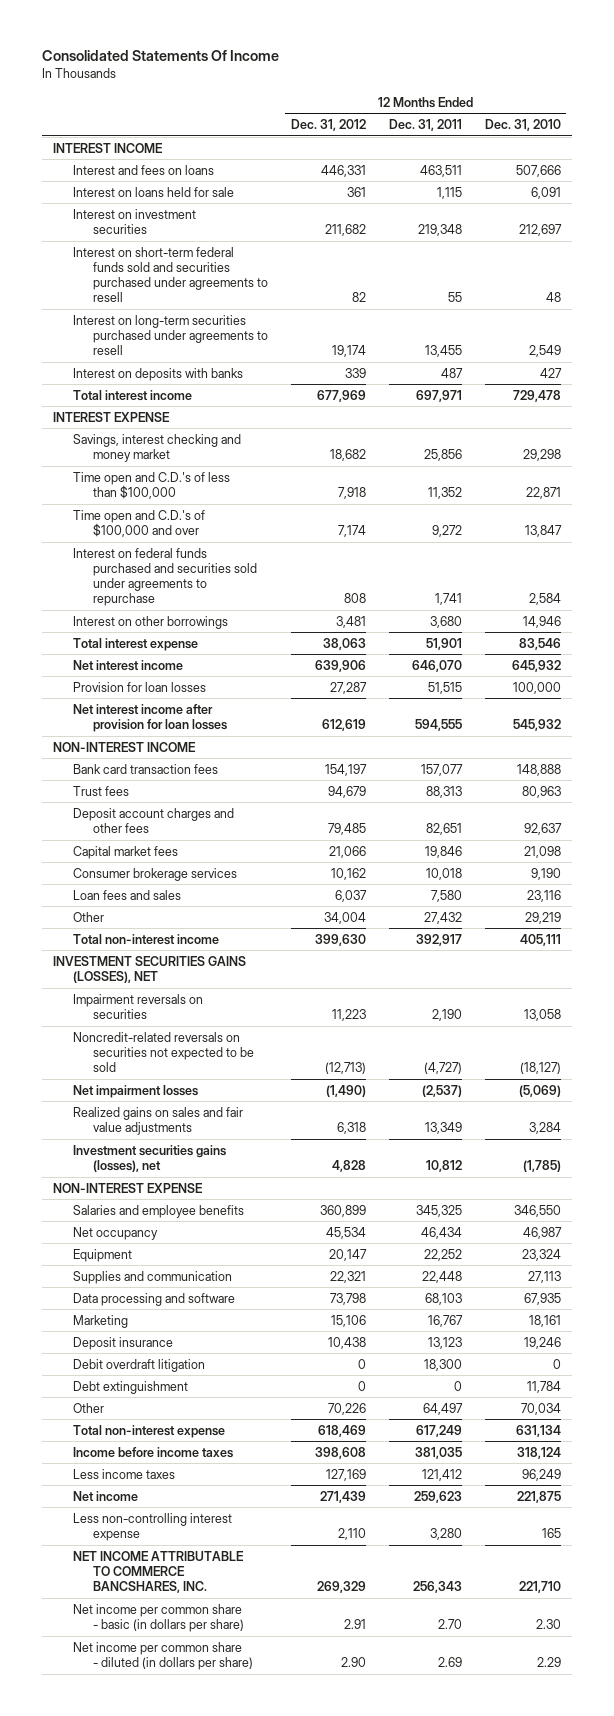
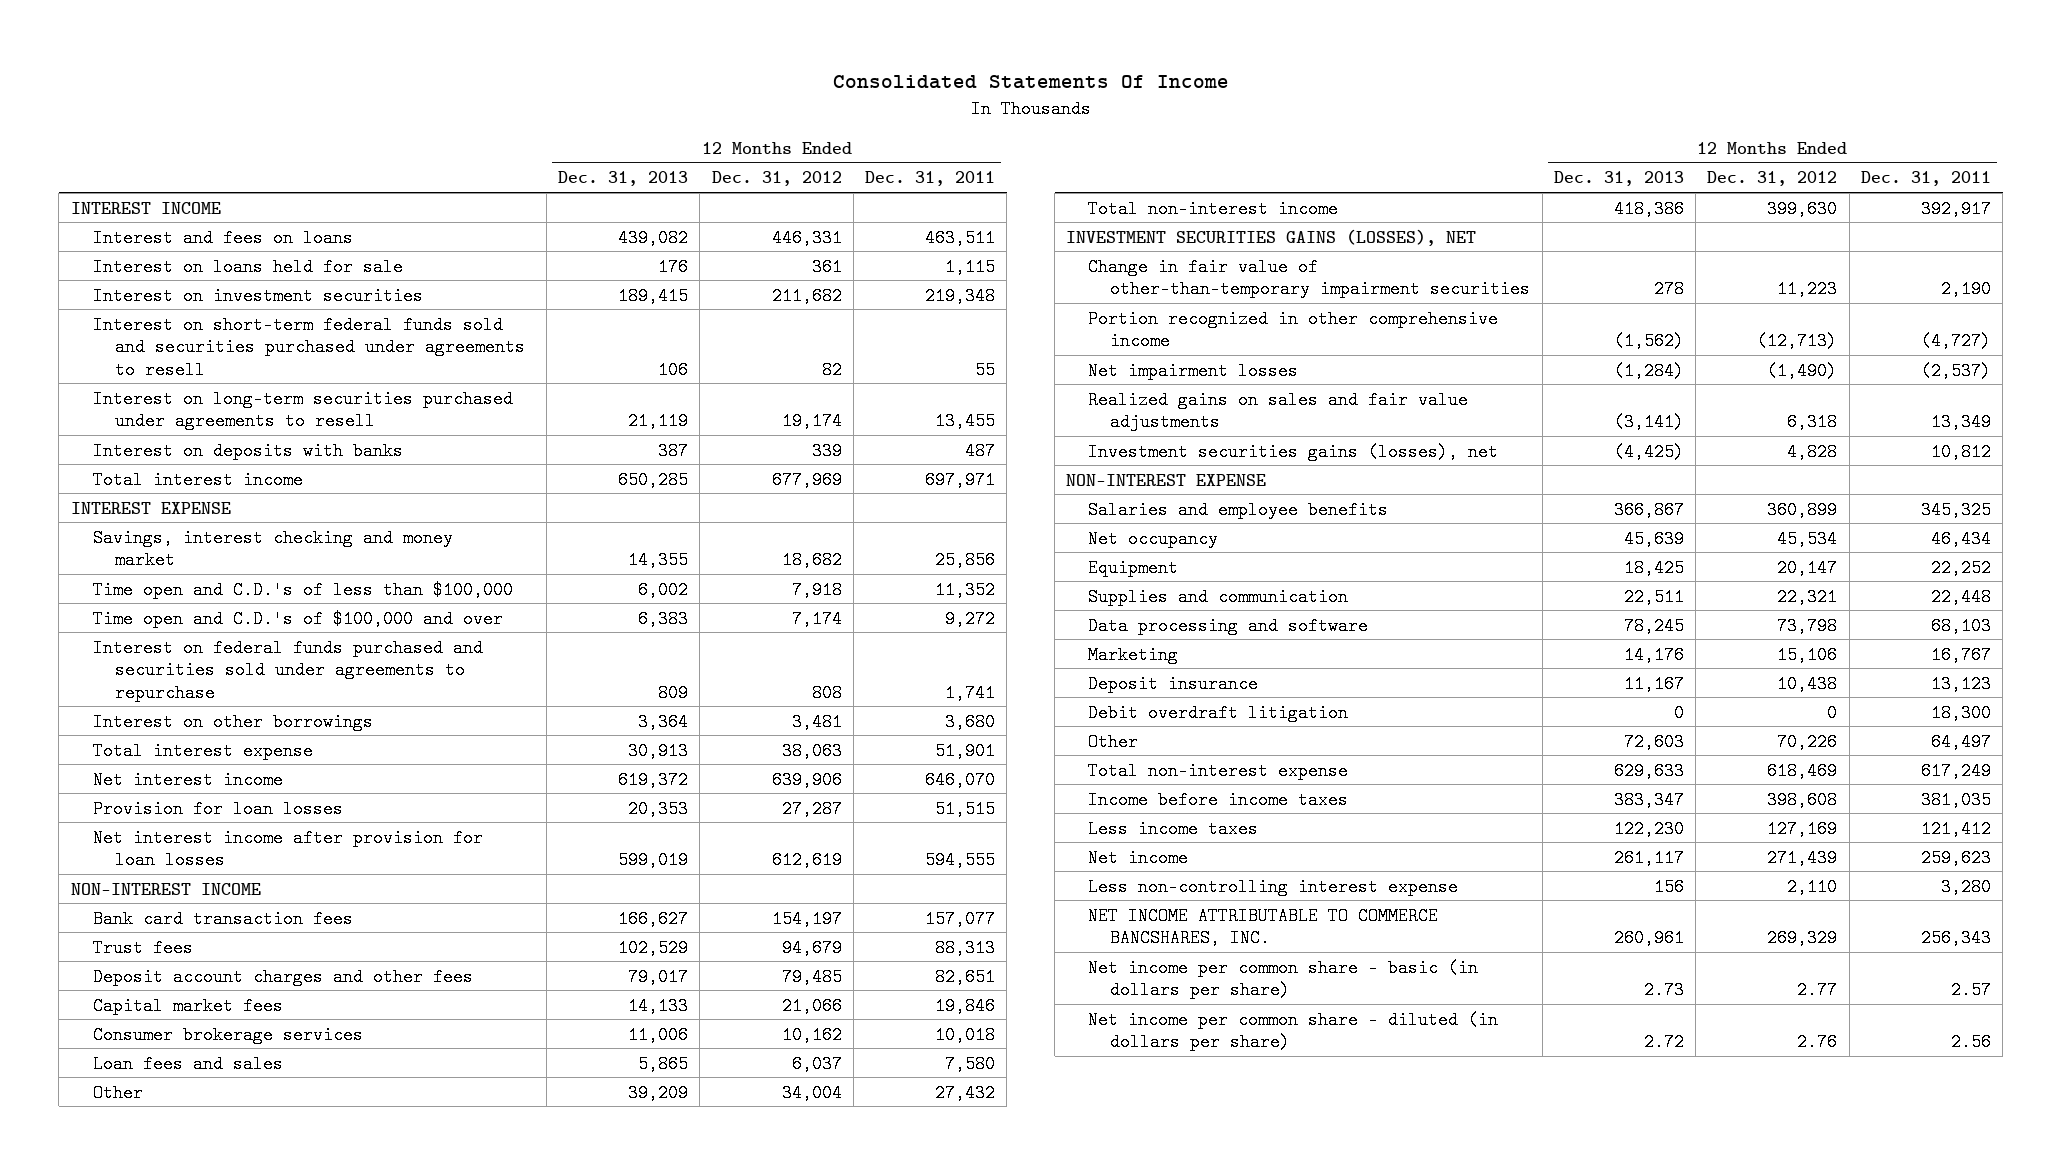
[484,119,561,132] Dec. 31, 2010 -> none
none -> [558,171,689,187] Dec. 31, 2013
[73,993,204,1019] Impairment reversals on securities -> [1088,257,1531,299] Change in fair value of other-than-temporary impairment securities
[73,1031,255,1073] Noncredit-related reversals on securities not expected to be sold -> [1088,309,1499,351] Portion recognized in other comprehensive income
[73,1380,189,1394] Debt extinguishment -> none
[344,1618,367,1629] 2.91 -> [1797,981,1838,1000] 2.77
[437,1618,462,1629] 2.70 -> [1950,981,1991,1000] 2.57
[341,1656,367,1667] 2.90 -> [1797,1033,1838,1052] 2.76
[437,1656,462,1667] 2.69 -> [1950,1033,1991,1052] 2.56

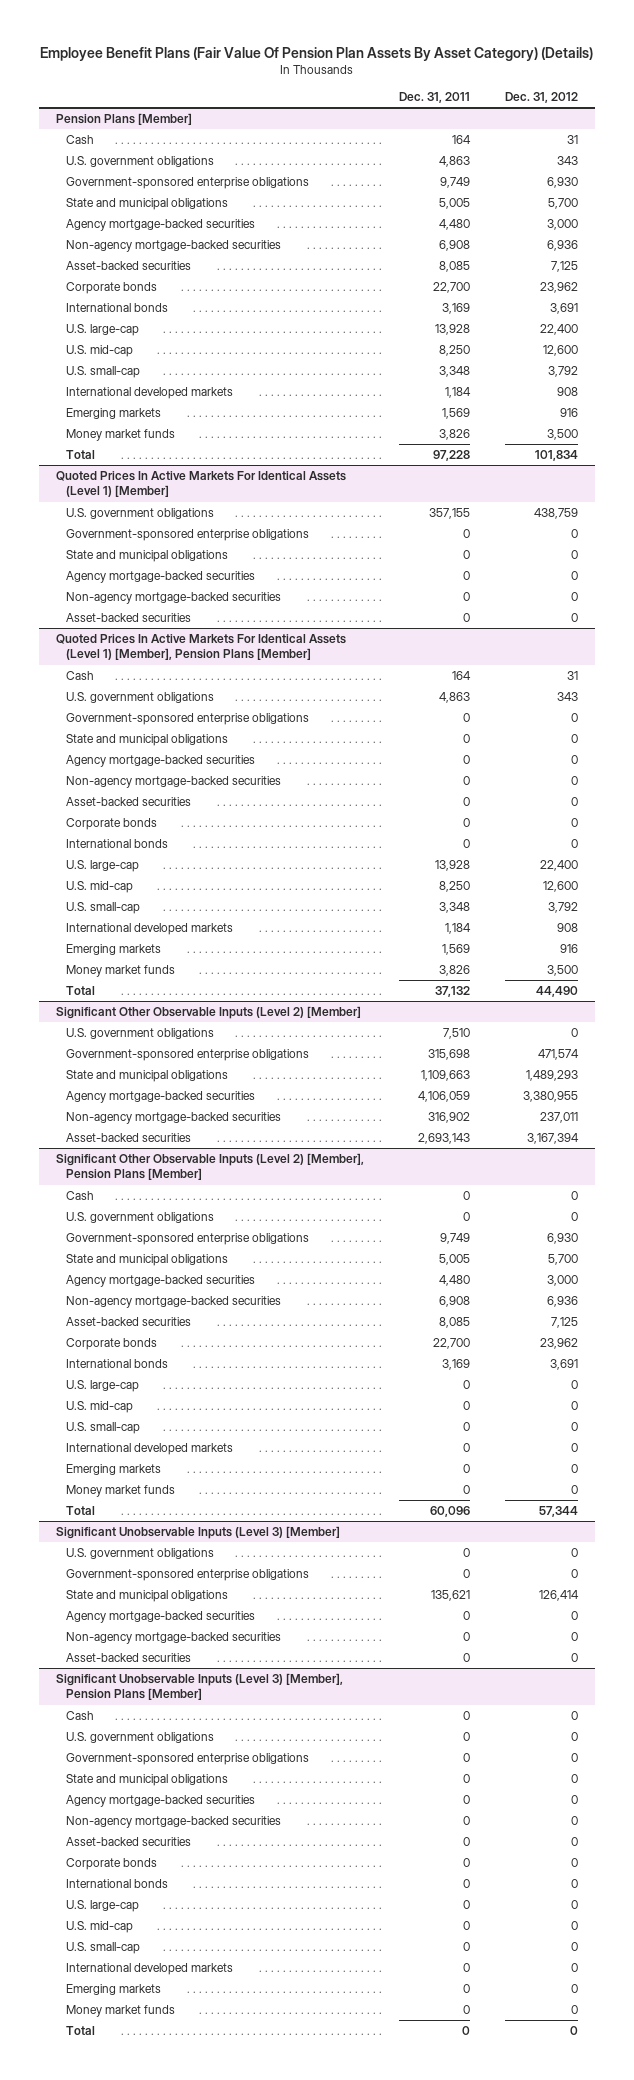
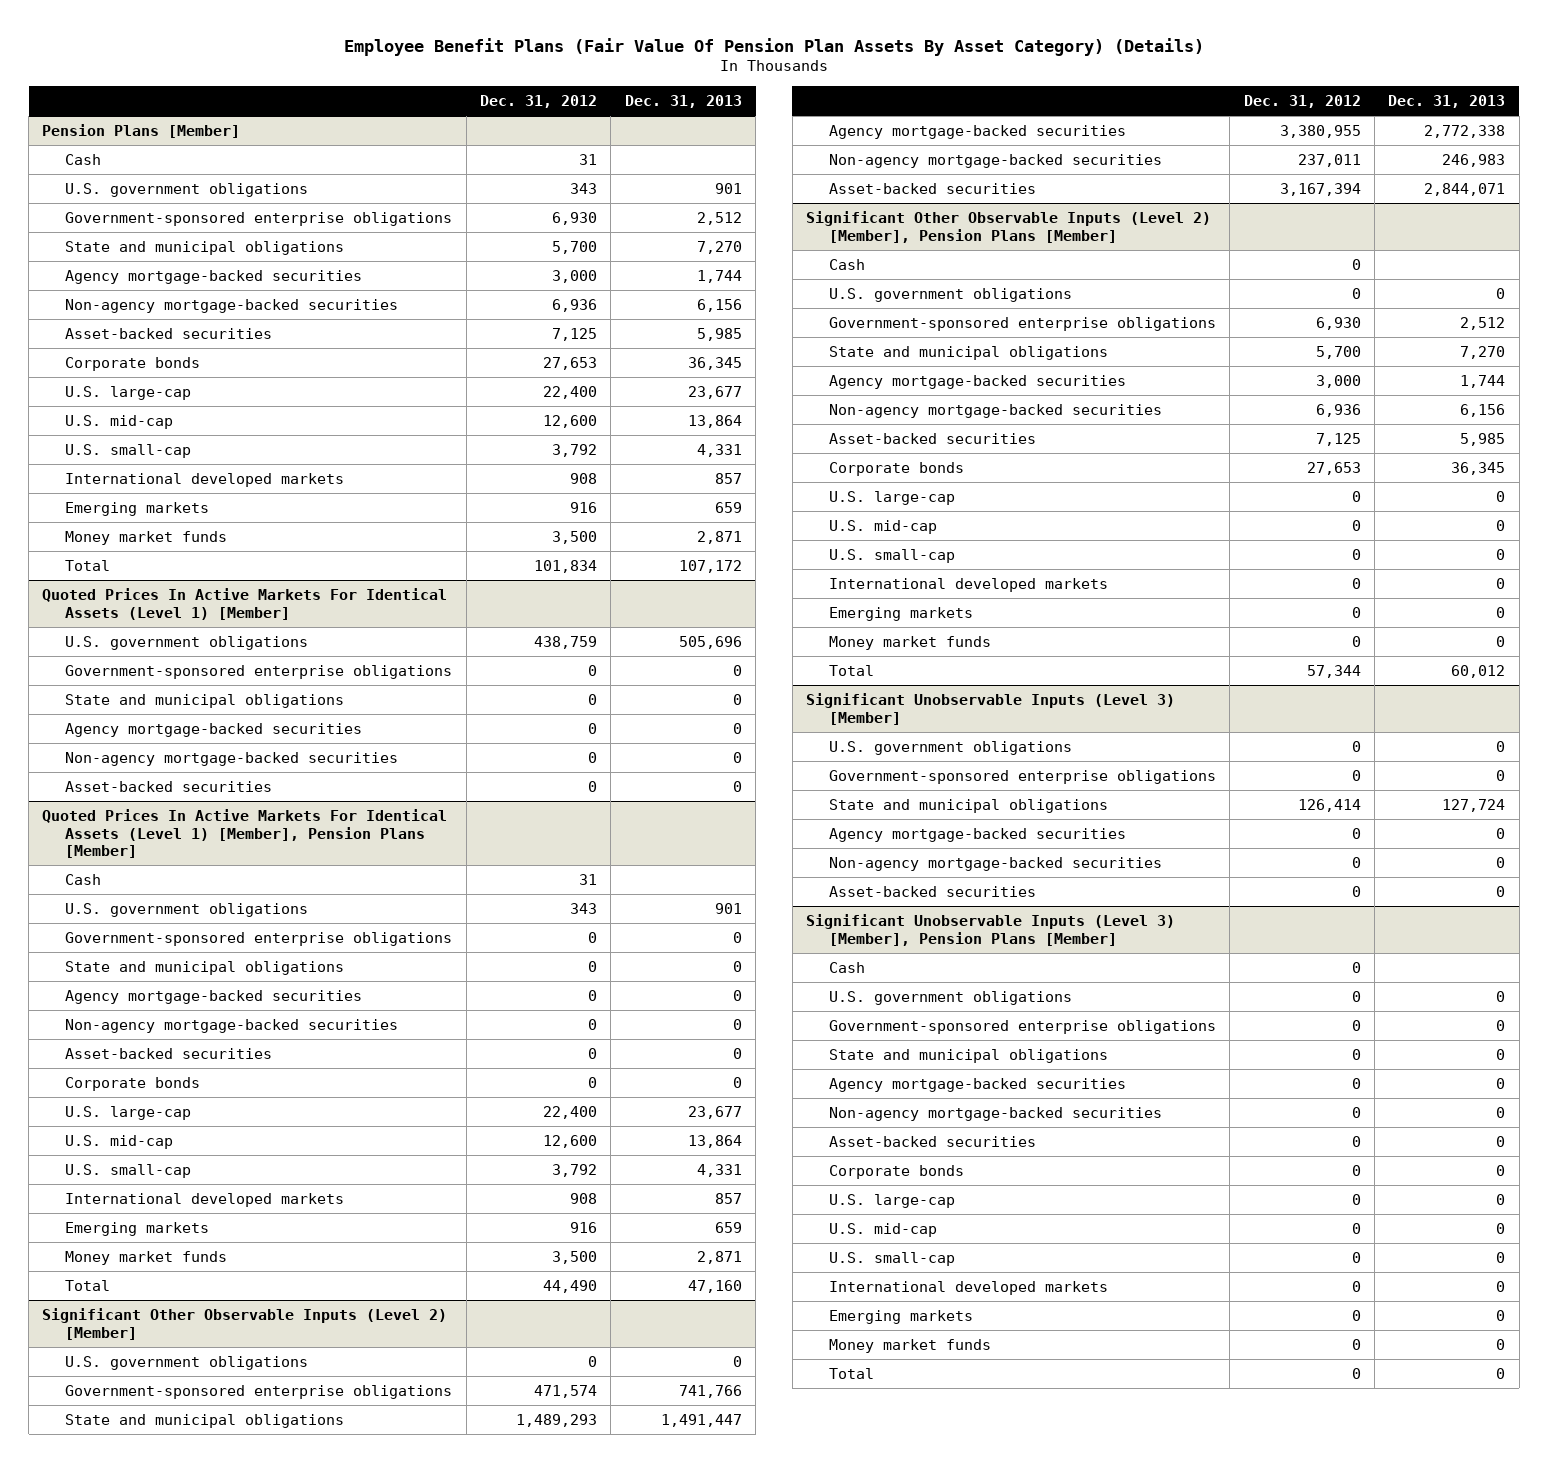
[398,91,470,103] Dec. 31, 2011 -> none
none -> [624,95,742,109] Dec. 31, 2013
[65,303,168,313] International bonds -> none
[539,282,578,294] 23,962 -> [542,356,597,370] 27,653
[65,839,168,849] International bonds -> none
[65,1359,168,1369] International bonds -> none
[539,1338,578,1350] 23,962 -> [1306,461,1361,475] 27,653
[65,1879,168,1889] International bonds -> none

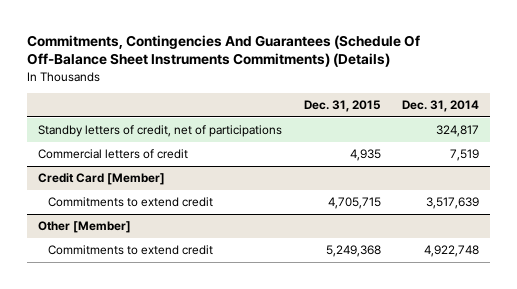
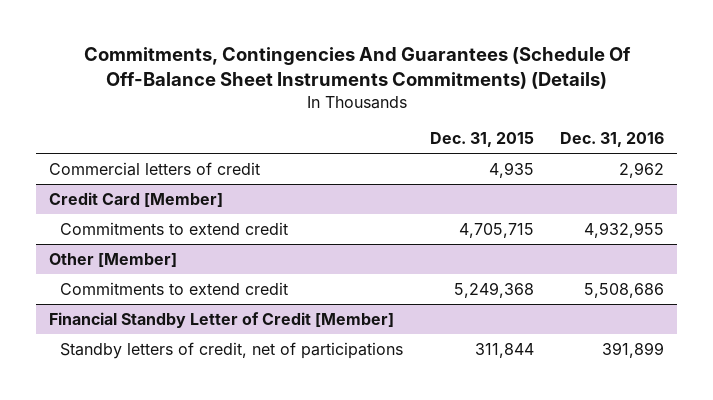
[402,100,480,113] Dec. 31, 2014 -> none
none -> [560,132,665,148] Dec. 31, 2016
[37,125,282,138] Standby letters of credit, net of participations -> none
none -> [49,311,395,328] Financial Standby Letter of Credit [Member]
none -> [60,341,404,359] Standby letters of credit, net of participations

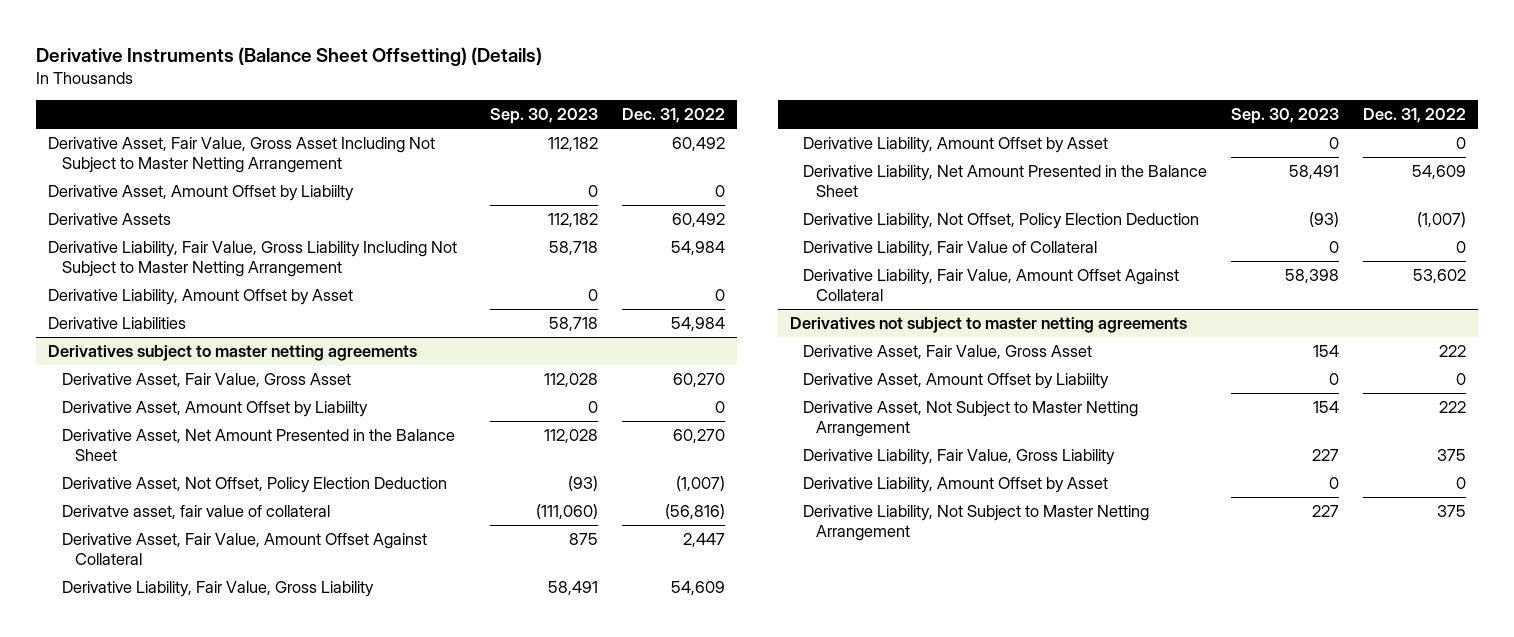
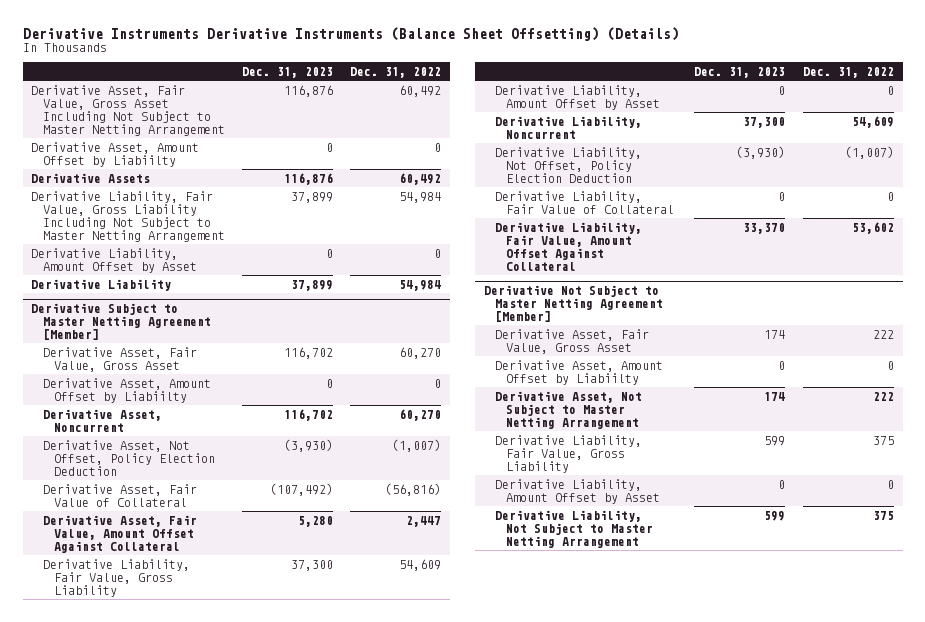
[36,46,543,66] Derivative Instruments (Balance Sheet Offsetting) (Details) -> [22,26,679,41] Derivative Instruments Derivative Instruments (Balance Sheet Offsetting) (Details)
[489,108,598,125] Sep. 30, 2023 -> none
none -> [241,66,333,78] Dec. 31, 2023
[48,316,187,329] Derivative Liabilities -> [31,278,172,291] Derivative Liability
[48,344,418,361] Derivatives subject to master netting agreements -> [31,303,211,341] Derivative Subject to Master Netting Agreement [Member]
[61,428,455,461] Derivative Asset, Net Amount Presented in the Balance Sheet -> [42,408,162,432] Derivative Asset, Noncurrent
[61,504,330,519] Derivatve asset, fair value of collateral -> [42,483,197,507] Derivative Asset, Fair Value of Collateral
[802,164,1207,197] Derivative Liability, Net Amount Presented in the Balance Sheet -> [495,115,643,139] Derivative Liability, Noncurrent
[789,316,1187,333] Derivatives not subject to master netting agreements -> [484,285,664,323] Derivative Not Subject to Master Netting Agreement [Member]

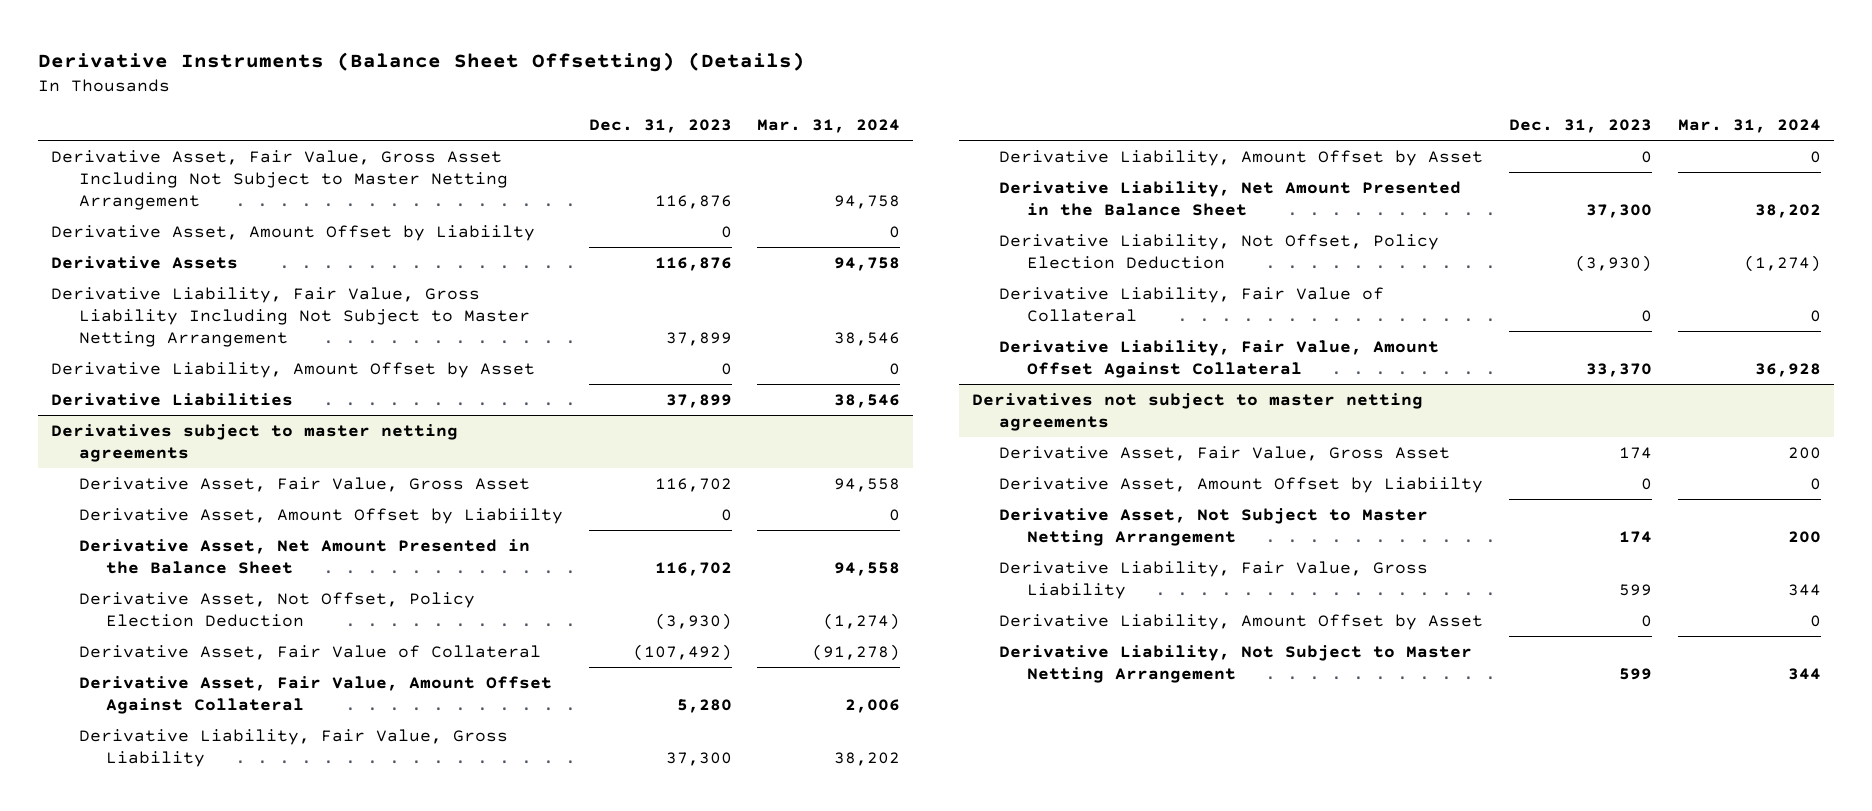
[22,26,679,41] Derivative Instruments Derivative Instruments (Balance Sheet Offsetting) (Details) -> [38,51,806,72] Derivative Instruments (Balance Sheet Offsetting) (Details)
[350,66,442,78] Dec. 31, 2022 -> none
none -> [757,119,901,134] Mar. 31, 2024
[31,278,172,291] Derivative Liability -> [51,392,294,406] Derivative Liabilities
[31,303,211,341] Derivative Subject to Master Netting Agreement [Member] -> [51,423,459,462] Derivatives subject to master netting agreements
[42,408,162,432] Derivative Asset, Noncurrent -> [78,538,530,574] Derivative Asset, Net Amount Presented in the Balance Sheet
[495,115,643,139] Derivative Liability, Noncurrent -> [999,180,1462,216] Derivative Liability, Net Amount Presented in the Balance Sheet
[484,285,664,323] Derivative Not Subject to Master Netting Agreement [Member] -> [971,392,1423,431] Derivatives not subject to master netting agreements

